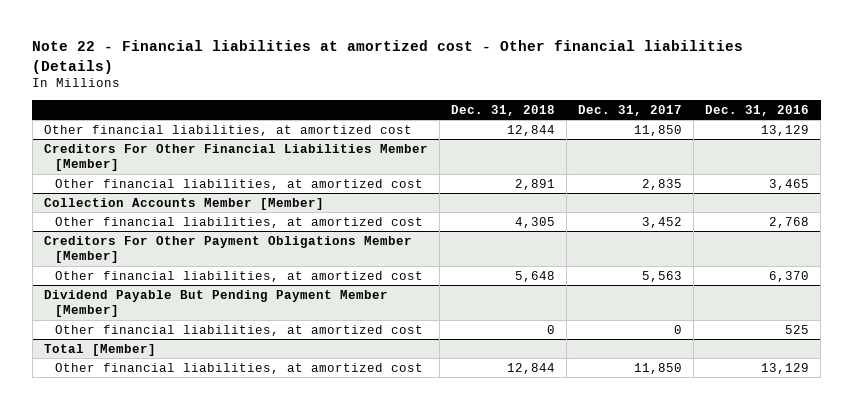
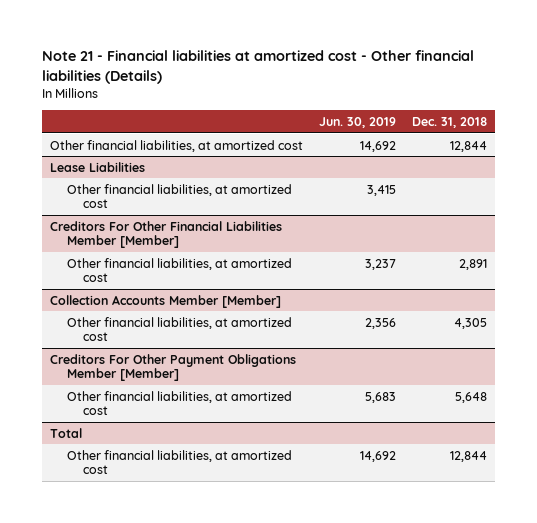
[32,40,744,74] Note 22 - Financial liabilities at amortized cost - Other financial liabilities (Details) -> [41,50,474,84] Note 21 - Financial liabilities at amortized cost - Other financial liabilities (Details)
[578,104,683,116] Dec. 31, 2017 -> none
[705,104,810,116] Dec. 31, 2016 -> none
none -> [318,117,396,129] Jun. 30, 2019
none -> [49,161,145,172] Lease Liabilities
none -> [66,183,292,209] Other financial liabilities, at amortized cost
[43,289,388,318] Dividend Payable But Pending Payment Member [Member] -> none
[55,324,424,336] Other financial liabilities, at amortized cost -> none
[43,343,156,356] Total [Member] -> [49,427,82,438] Total

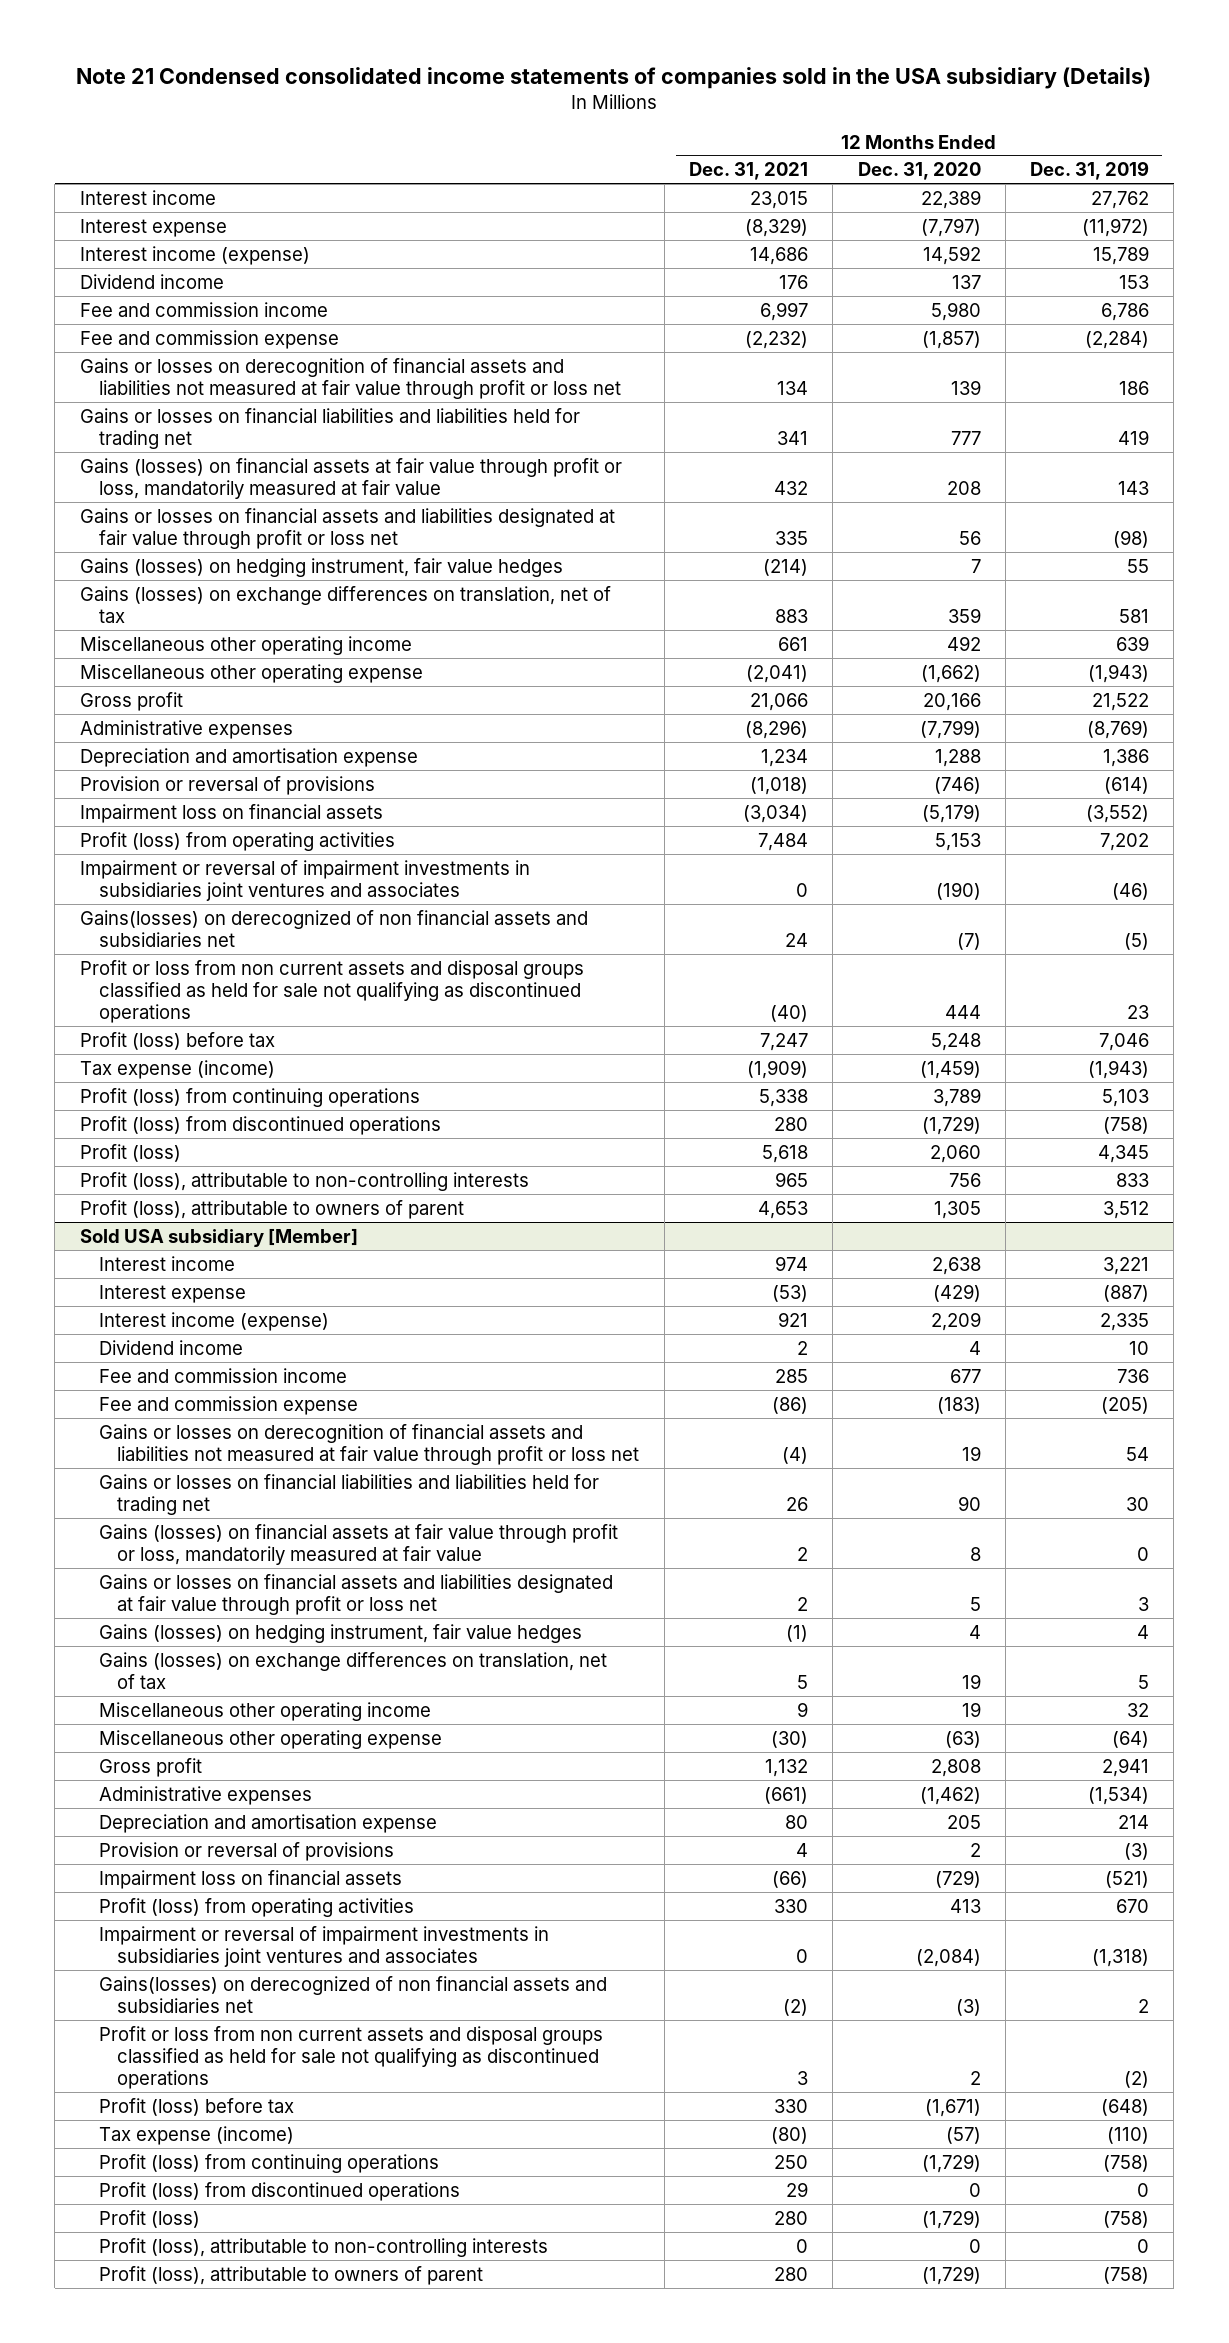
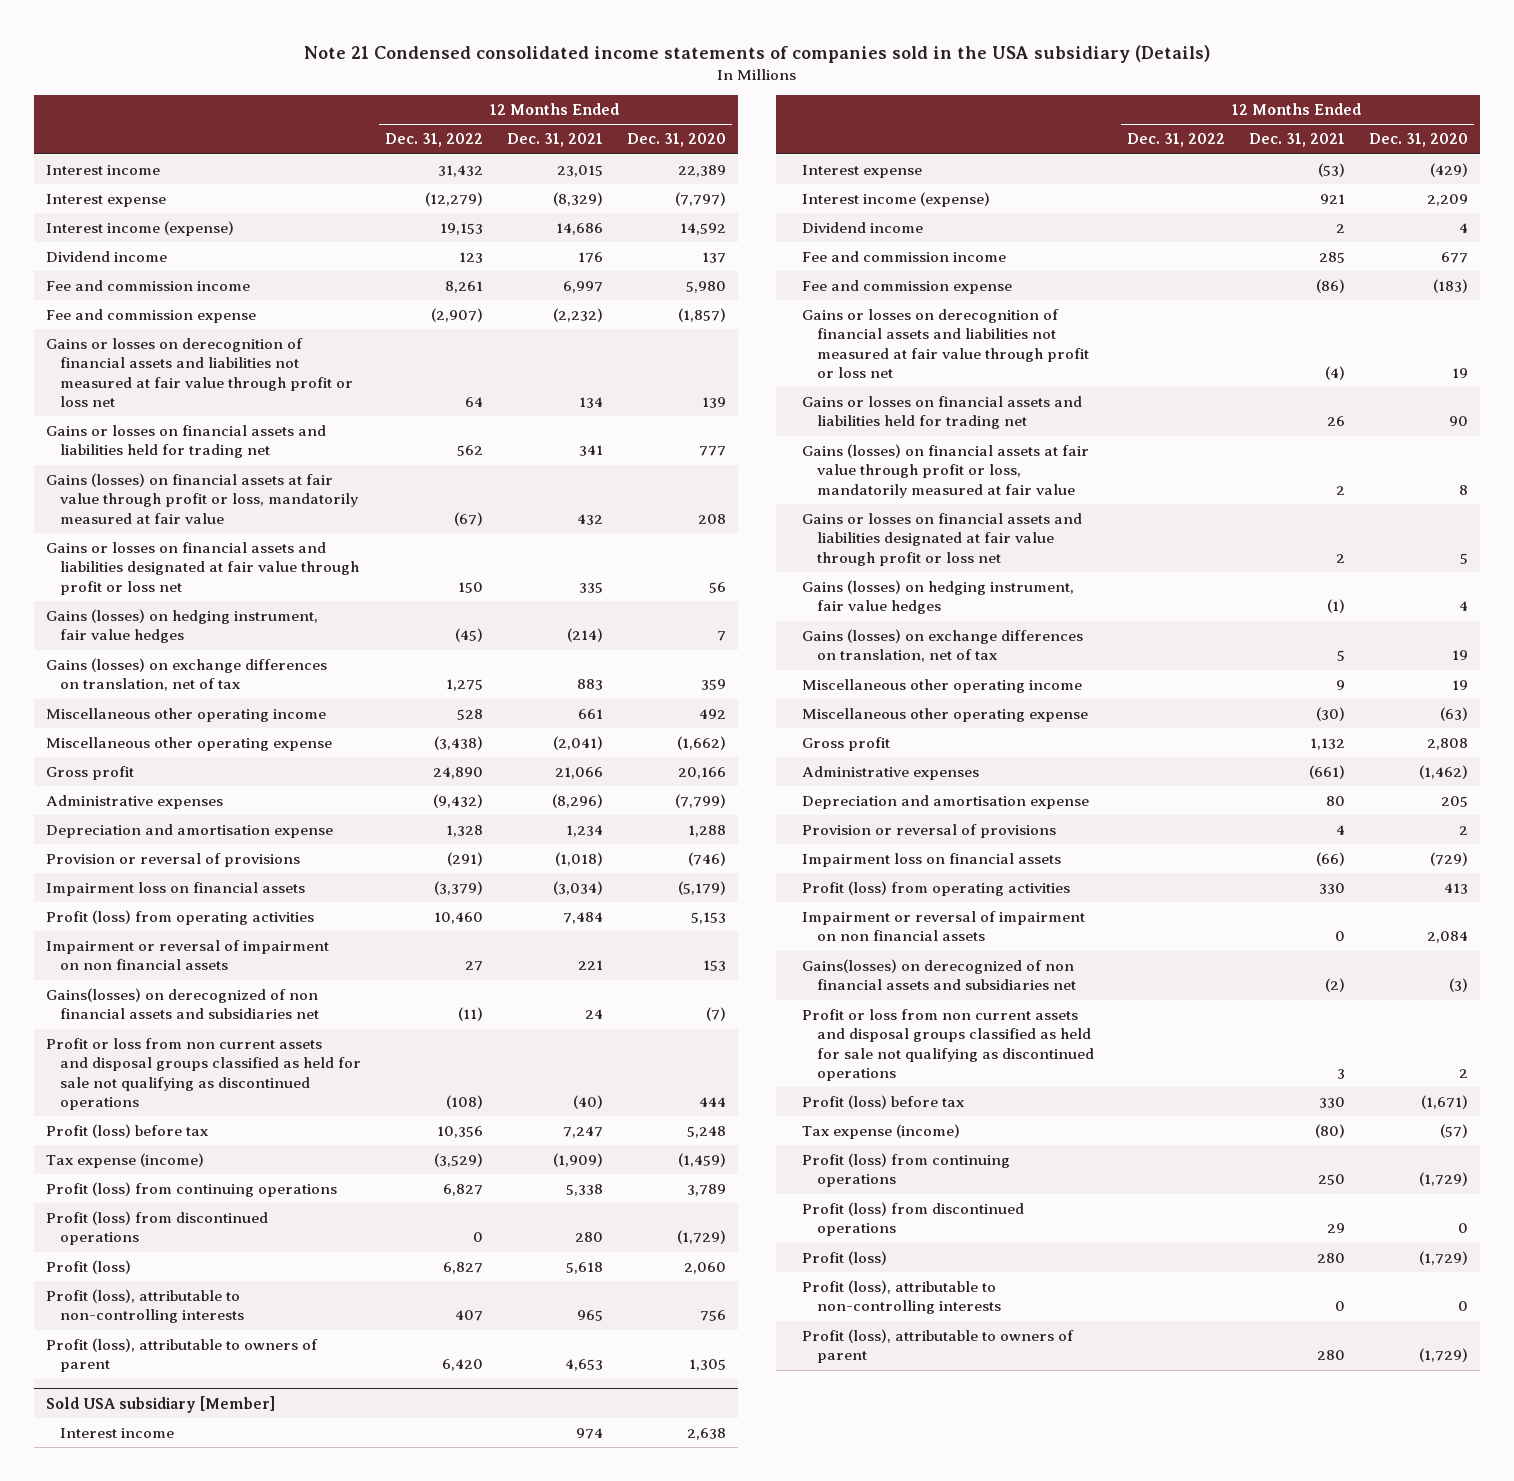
[1030,161,1150,181] Dec. 31, 2019 -> none
none -> [385,133,484,148] Dec. 31, 2022
[79,407,580,449] Gains or losses on financial liabilities and liabilities held for trading net -> [46,424,327,459] Gains or losses on financial assets and liabilities held for trading net
[79,859,530,901] Impairment or reversal of impairment investments in subsidiaries joint ventures and associates -> none
none -> [46,939,330,971] Impairment or reversal of impairment on non financial assets
[98,1473,599,1515] Gains or losses on financial liabilities and liabilities held for trading net -> [802,395,1083,430] Gains or losses on financial assets and liabilities held for trading net
[98,1925,549,1967] Impairment or reversal of impairment investments in subsidiaries joint ventures and associates -> none
none -> [802,910,1086,942] Impairment or reversal of impairment on non financial assets

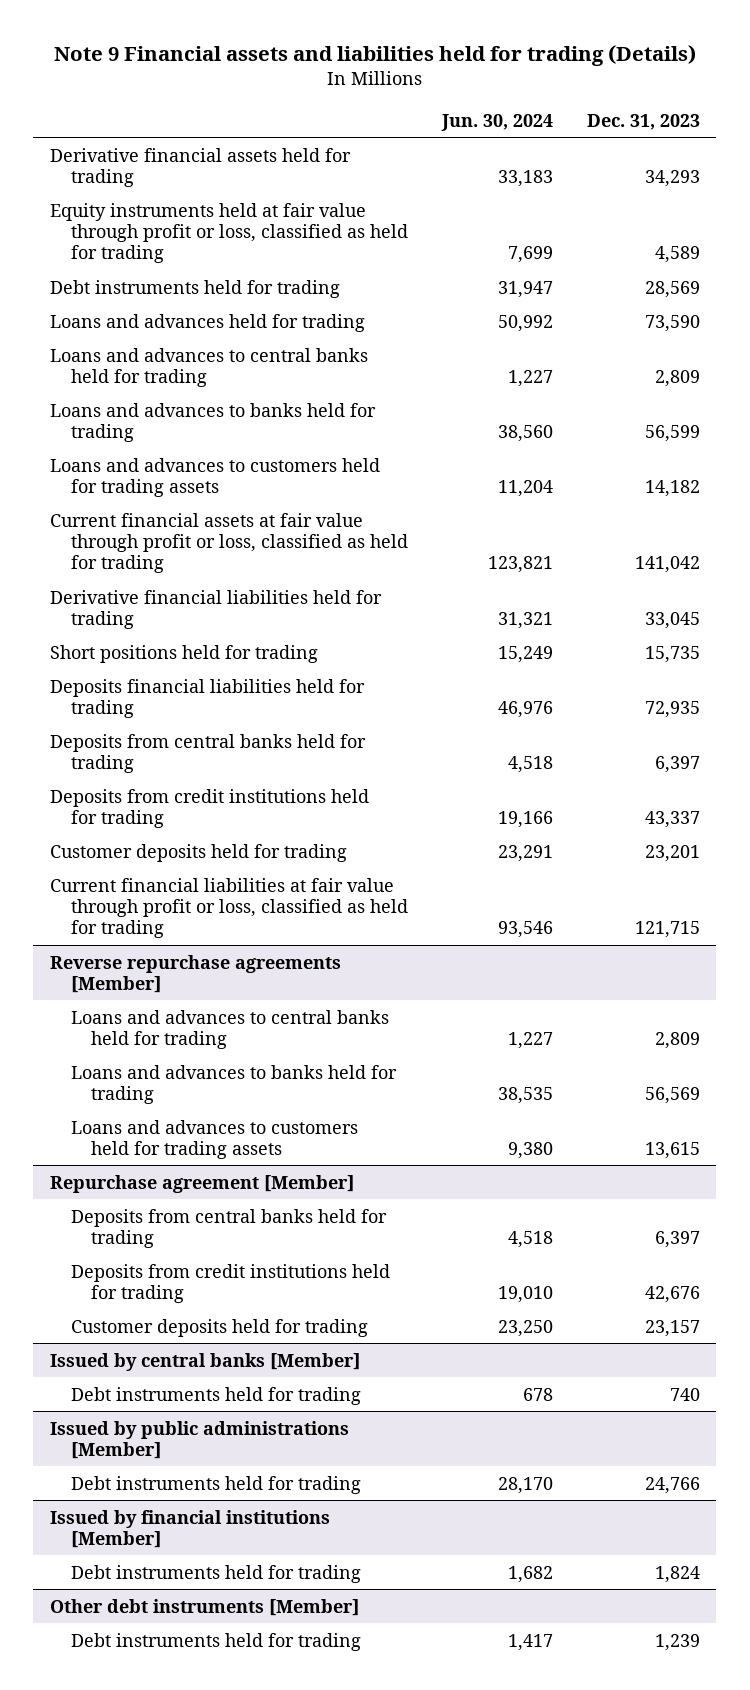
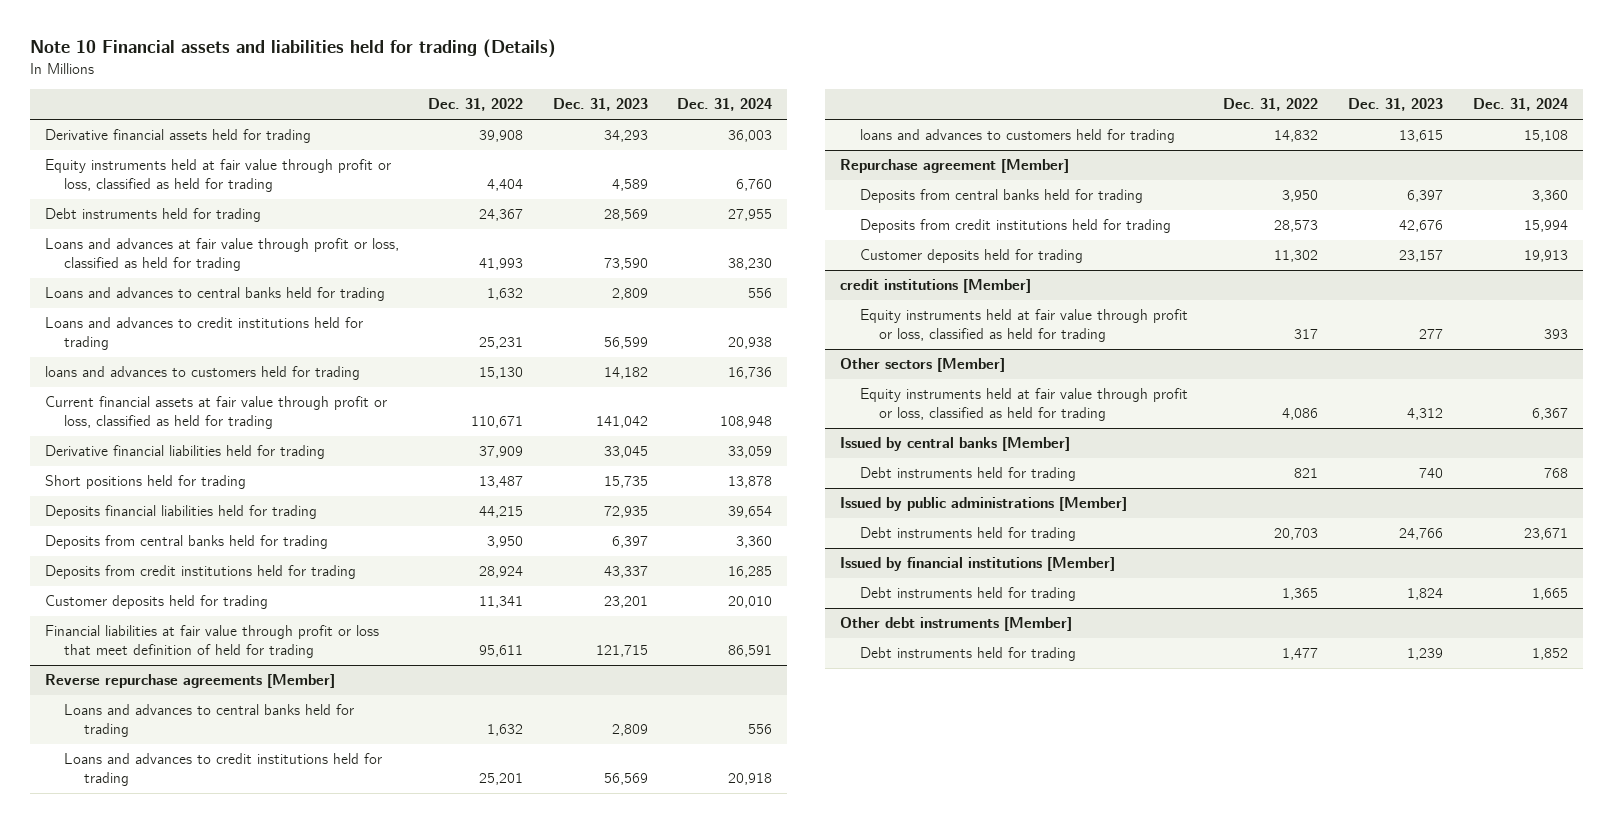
[53,45,696,67] Note 9 Financial assets and liabilities held for trading (Details) -> [29,39,556,59] Note 10 Financial assets and liabilities held for trading (Details)
[440,113,553,131] Jun. 30, 2024 -> none
none -> [428,98,524,112] Dec. 31, 2022
none -> [677,98,773,112] Dec. 31, 2024
[50,313,366,332] Loans and advances held for trading -> [44,238,399,271] Loans and advances at fair value through profit or loss, classified as held for trading
[50,402,377,442] Loans and advances to banks held for trading -> [44,317,363,350] Loans and advances to credit institutions held for trading
[50,457,381,497] Loans and advances to customers held for trading assets -> [44,366,360,381] loans and advances to customers held for trading
[50,877,408,938] Current financial liabilities at fair value through profit or loss, classified as held for trading -> [44,625,379,658] Financial liabilities at fair value through profit or loss that meet definition of held for trading
[70,1064,397,1104] Loans and advances to banks held for trading -> [64,753,383,786] Loans and advances to credit institutions held for trading
[70,1119,358,1159] Loans and advances to customers held for trading assets -> [859,129,1175,144] loans and advances to customers held for trading
none -> [839,279,1031,294] credit institutions [Member]
none -> [859,309,1188,342] Equity instruments held at fair value through profit or loss, classified as held for trading
none -> [839,358,1005,373] Other sectors [Member]
none -> [859,388,1188,421] Equity instruments held at fair value through profit or loss, classified as held for trading

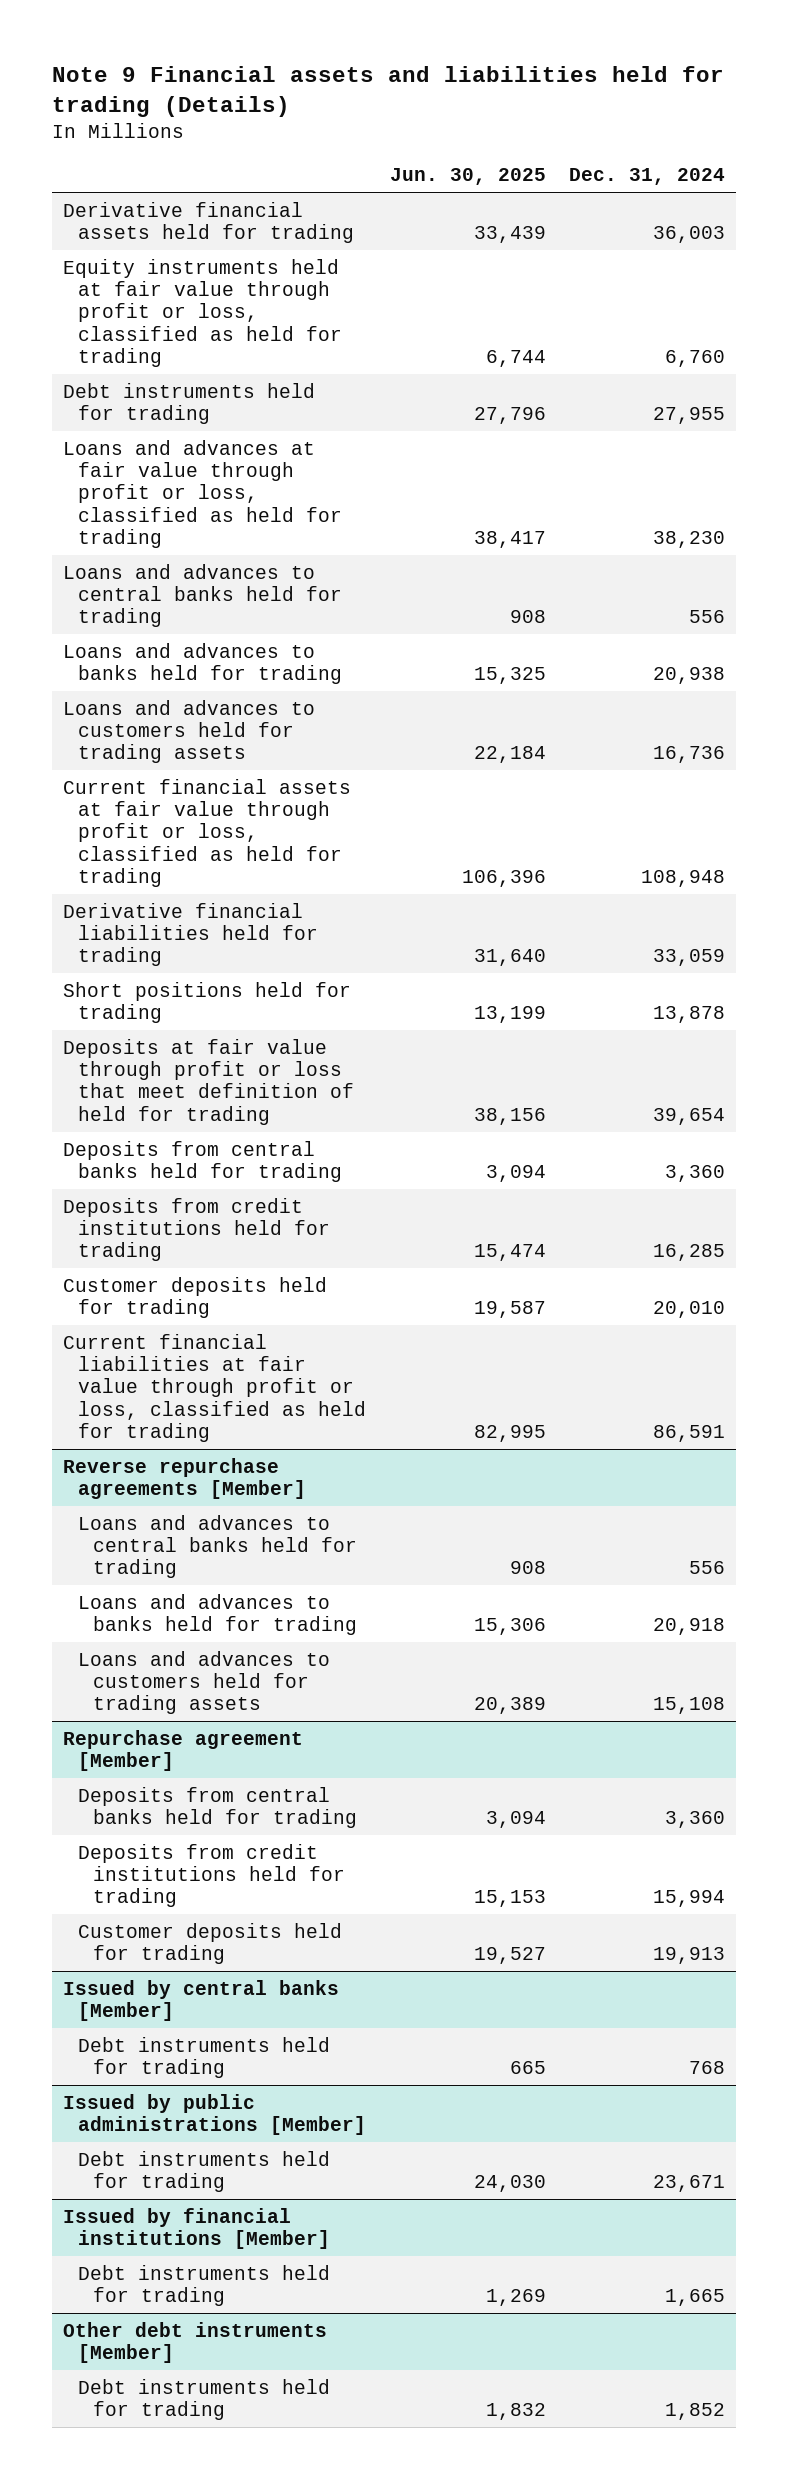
[29,39,556,59] Note 10 Financial assets and liabilities held for trading (Details) -> [51,65,724,118] Note 9 Financial assets and liabilities held for trading (Details)
[428,98,524,112] Dec. 31, 2022 -> none
[552,98,648,112] Dec. 31, 2023 -> none
none -> [389,168,546,186] Jun. 30, 2025
[44,317,363,350] Loans and advances to credit institutions held for trading -> [63,642,343,684] Loans and advances to banks held for trading
[44,366,360,381] loans and advances to customers held for trading -> [63,699,316,764] Loans and advances to customers held for trading assets
[44,505,317,520] Deposits financial liabilities held for trading -> [63,1038,355,1125] Deposits at fair value through profit or loss that meet definition of held for trading
[44,625,379,658] Financial liabilities at fair value through profit or loss that meet definition of held for trading -> [63,1333,367,1443] Current financial liabilities at fair value through profit or loss, classified as held for trading
[64,753,383,786] Loans and advances to credit institutions held for trading -> [78,1593,358,1635] Loans and advances to banks held for trading
[859,129,1175,144] loans and advances to customers held for trading -> [78,1650,331,1715] Loans and advances to customers held for trading assets
[839,279,1031,294] credit institutions [Member] -> none
[859,309,1188,342] Equity instruments held at fair value through profit or loss, classified as held for trading -> none
[839,358,1005,373] Other sectors [Member] -> none
[859,388,1188,421] Equity instruments held at fair value through profit or loss, classified as held for trading -> none

